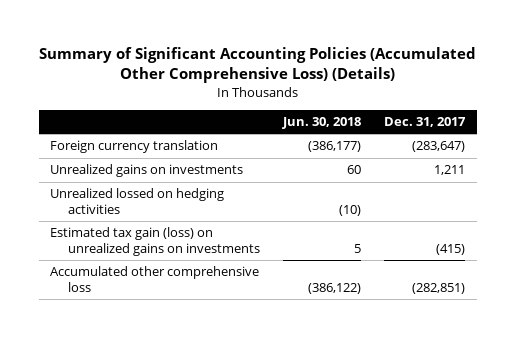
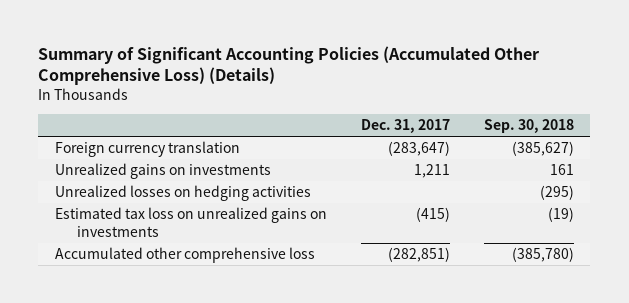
[282,117,362,130] Jun. 30, 2018 -> none
none -> [483,119,574,134] Sep. 30, 2018
[50,188,225,215] Unrealized lossed on hedging activities -> [55,185,312,202] Unrealized losses on hedging activities
[50,227,260,257] Estimated tax gain (loss) on unrealized gains on investments -> [55,207,328,237] Estimated tax loss on unrealized gains on investments

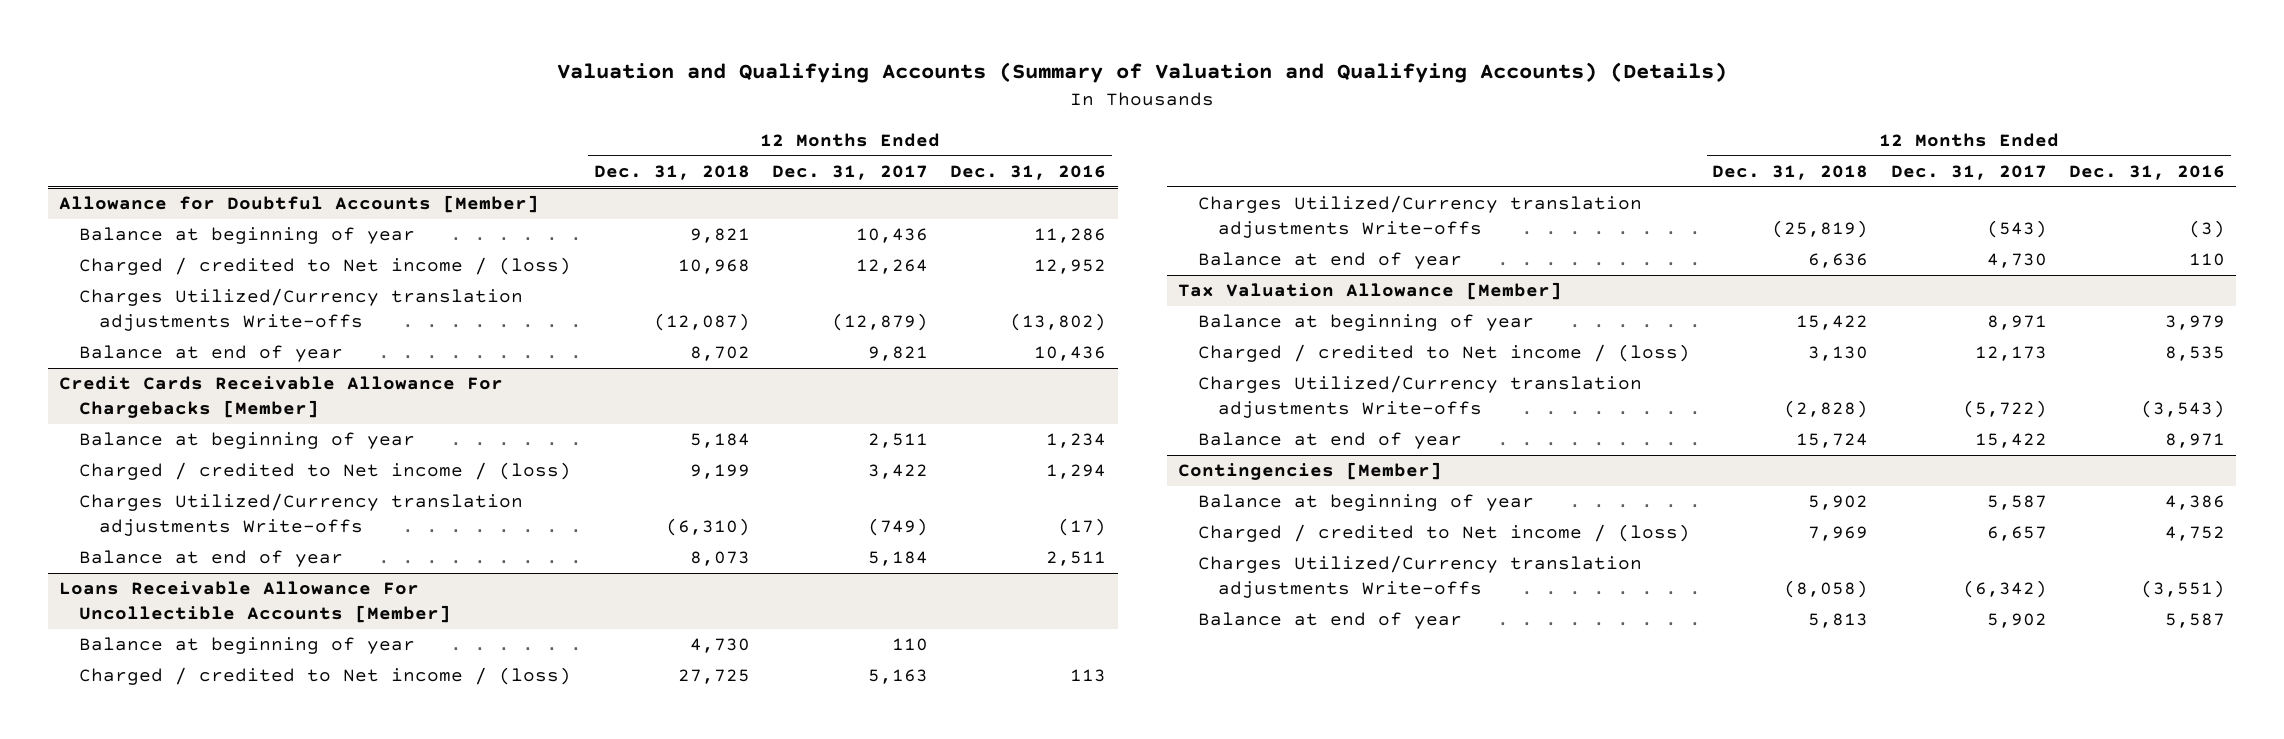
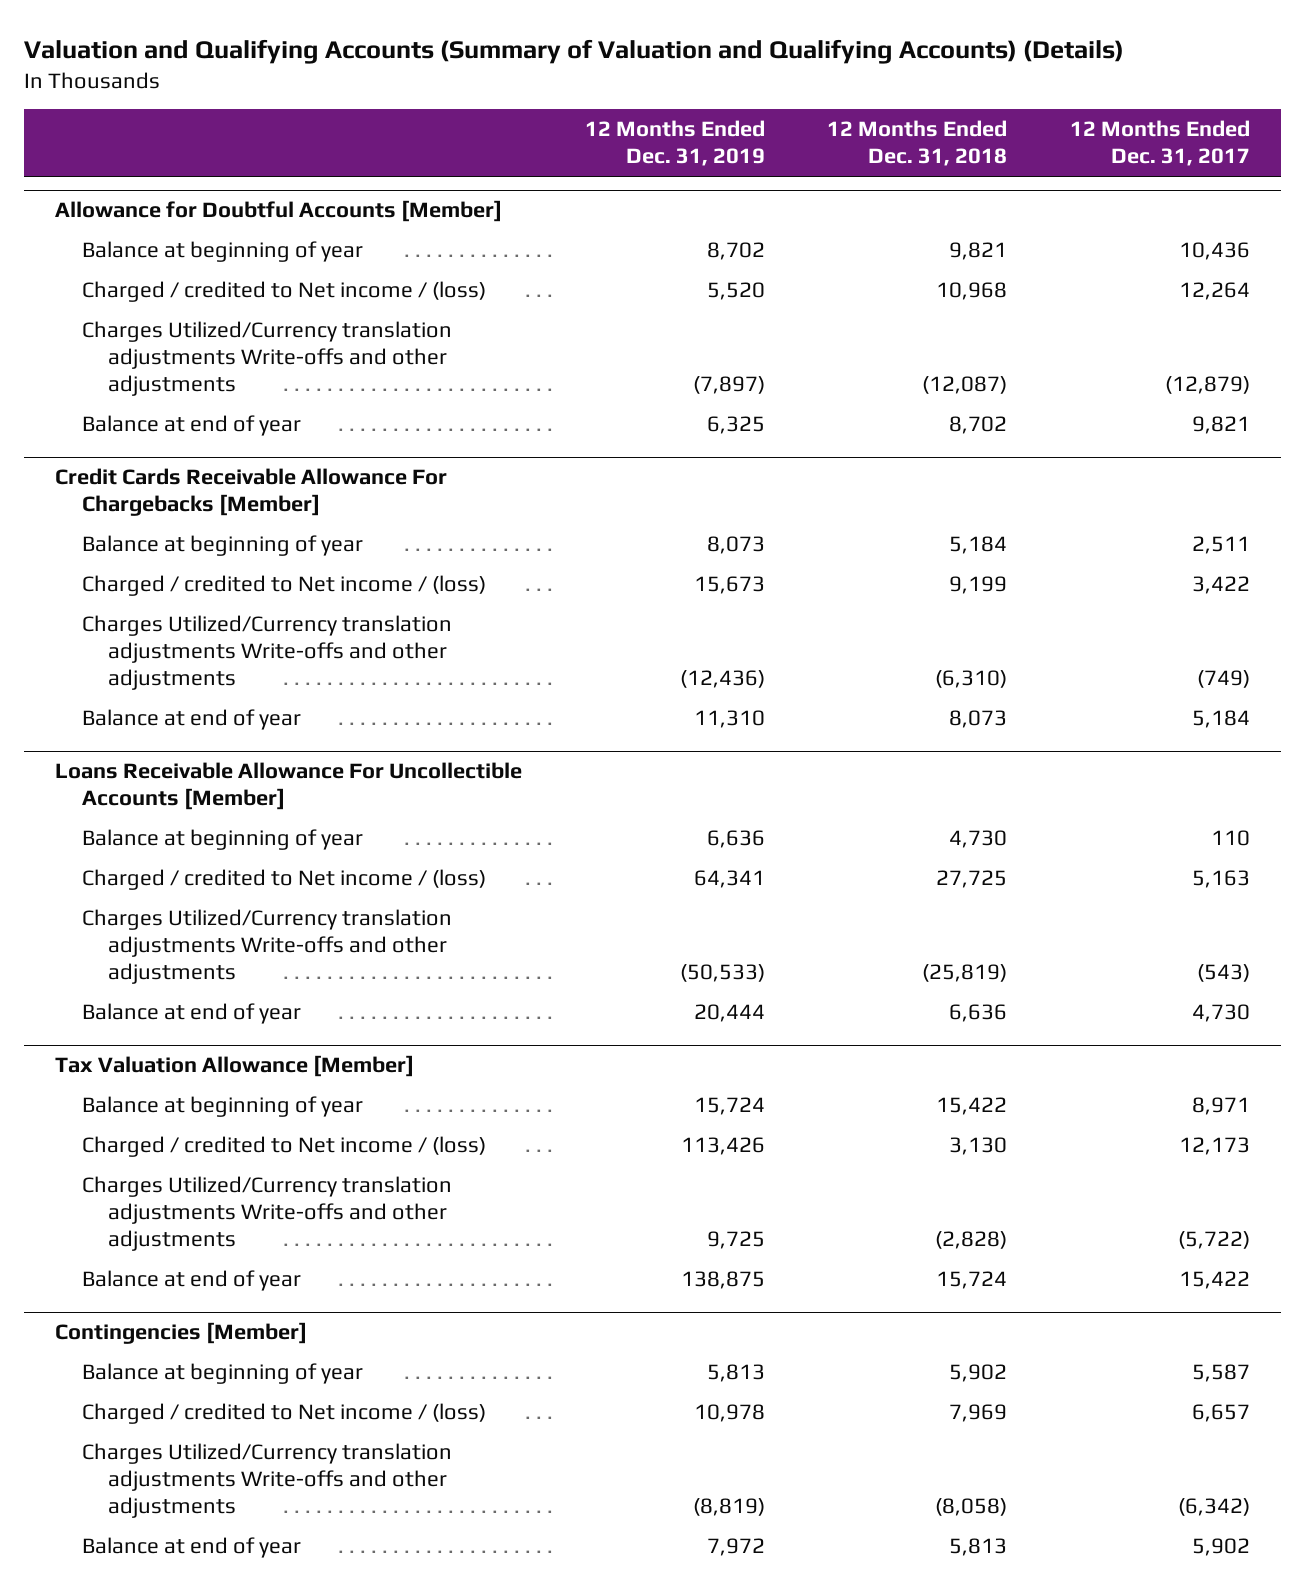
[950,164,1107,180] Dec. 31, 2016 -> none
none -> [584,120,765,167] 12 Months Ended Dec. 31, 2019
[79,288,524,332] Charges Utilized/Currency translation adjustments Write-offs -> [81,320,452,396] Charges Utilized/Currency translation adjustments Write-offs and other adjustments
[79,493,524,537] Charges Utilized/Currency translation adjustments Write-offs -> [81,614,452,690] Charges Utilized/Currency translation adjustments Write-offs and other adjustments
[1197,195,1642,239] Charges Utilized/Currency translation adjustments Write-offs -> [81,908,452,984] Charges Utilized/Currency translation adjustments Write-offs and other adjustments
[1197,375,1642,419] Charges Utilized/Currency translation adjustments Write-offs -> [81,1175,452,1251] Charges Utilized/Currency translation adjustments Write-offs and other adjustments
[1197,555,1642,599] Charges Utilized/Currency translation adjustments Write-offs -> [81,1442,452,1518] Charges Utilized/Currency translation adjustments Write-offs and other adjustments

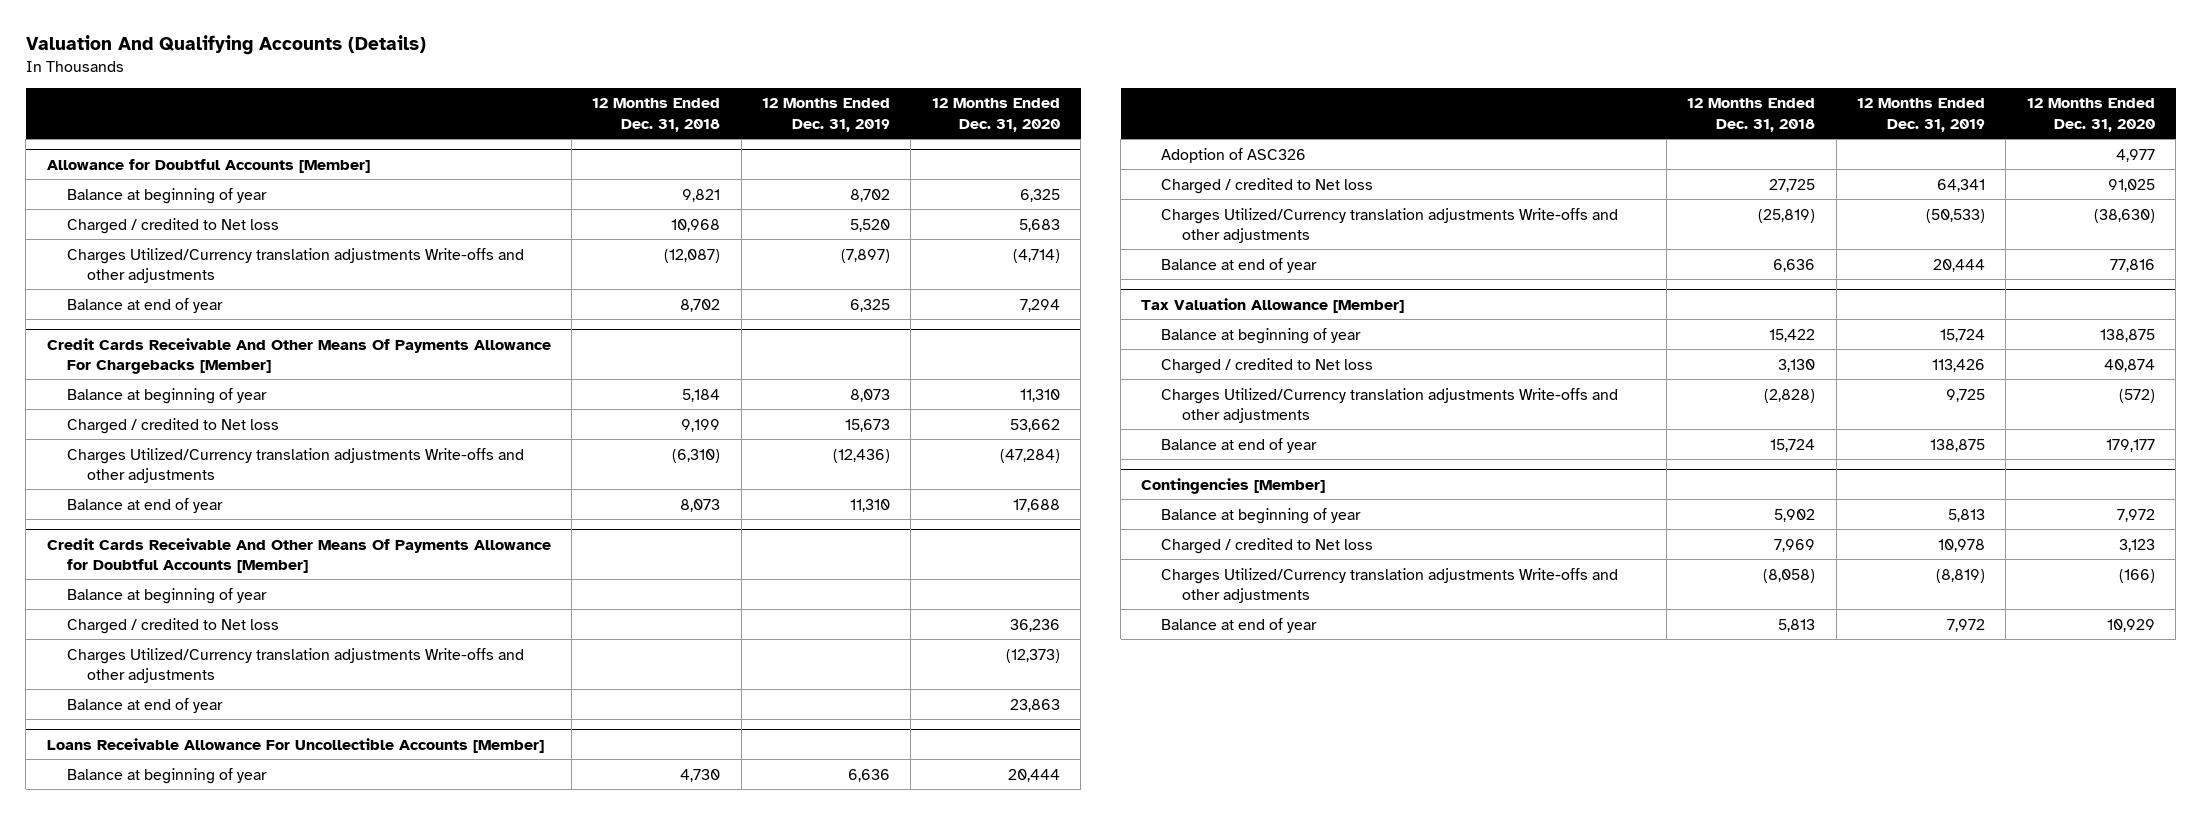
[23,38,1124,64] Valuation and Qualifying Accounts (Summary of Valuation and Qualifying Accounts) (Details) -> [25,35,426,56] Valuation And Qualifying Accounts (Details)
[1069,120,1250,167] 12 Months Ended Dec. 31, 2017 -> none
none -> [931,98,1060,132] 12 Months Ended Dec. 31, 2020
[81,280,486,302] Charged / credited to Net income / (loss) -> [66,217,279,234] Charged / credited to Net loss
[55,468,448,517] Credit Cards Receivable Allowance For Chargebacks [Member] -> [46,337,551,374] Credit Cards Receivable And Other Means Of Payments Allowance For Chargebacks [Member]
[81,574,486,596] Charged / credited to Net income / (loss) -> [66,417,279,434] Charged / credited to Net loss
none -> [46,537,551,573] Credit Cards Receivable And Other Means Of Payments Allowance for Doubtful Accounts [Member]
none -> [66,587,267,604] Balance at beginning of year
none -> [66,617,279,634] Charged / credited to Net loss
none -> [66,647,524,683] Charges Utilized/Currency translation adjustments Write-offs and other adjustments
none -> [66,697,223,713] Balance at end of year
none -> [1161,147,1307,163] Adoption of ASC326
[81,868,486,890] Charged / credited to Net income / (loss) -> [1161,177,1374,194] Charged / credited to Net loss
[81,1135,486,1157] Charged / credited to Net income / (loss) -> [1161,357,1374,374] Charged / credited to Net loss
[81,1402,486,1424] Charged / credited to Net income / (loss) -> [1161,537,1374,554] Charged / credited to Net loss

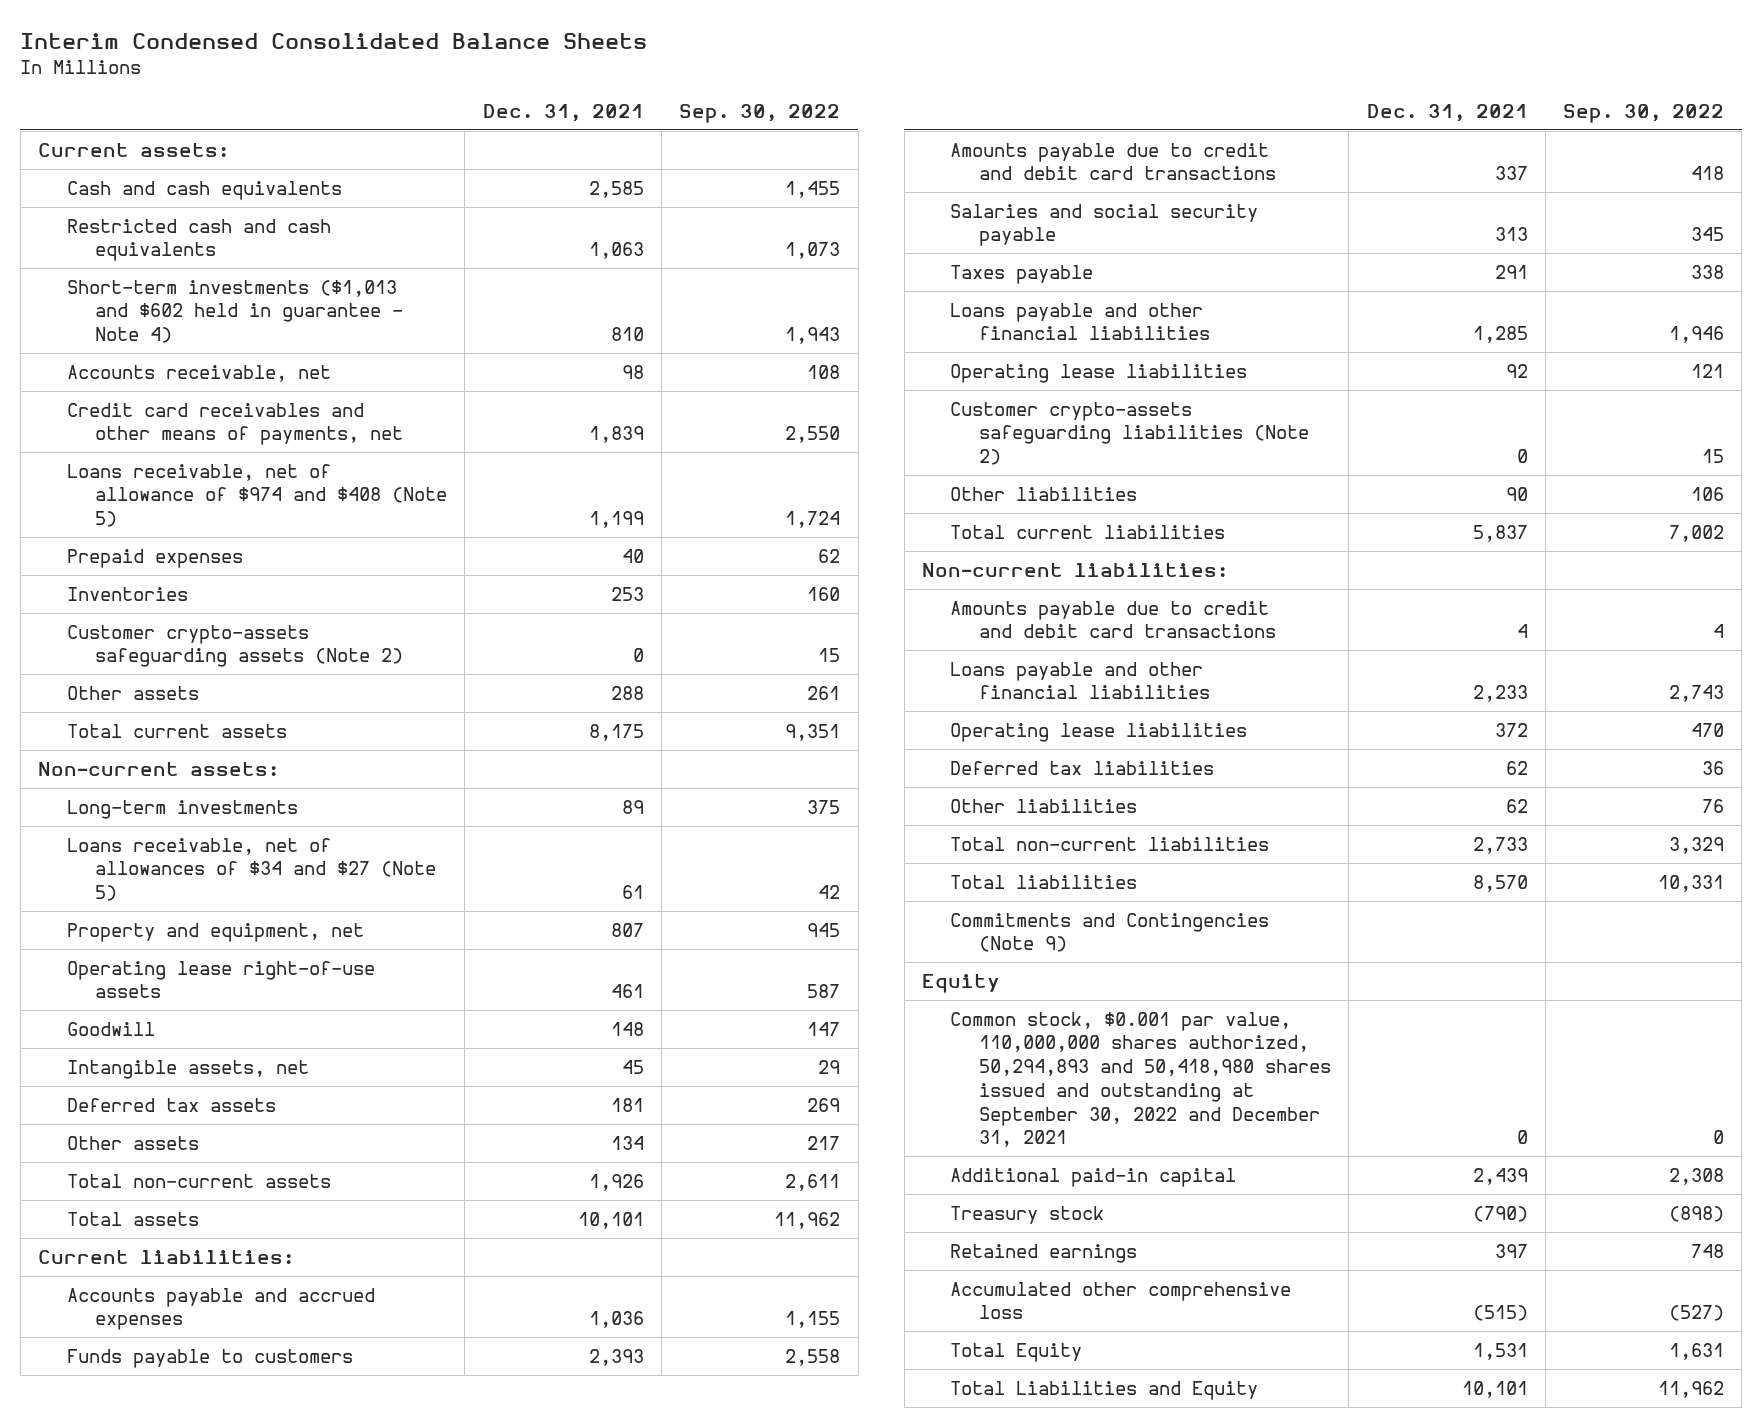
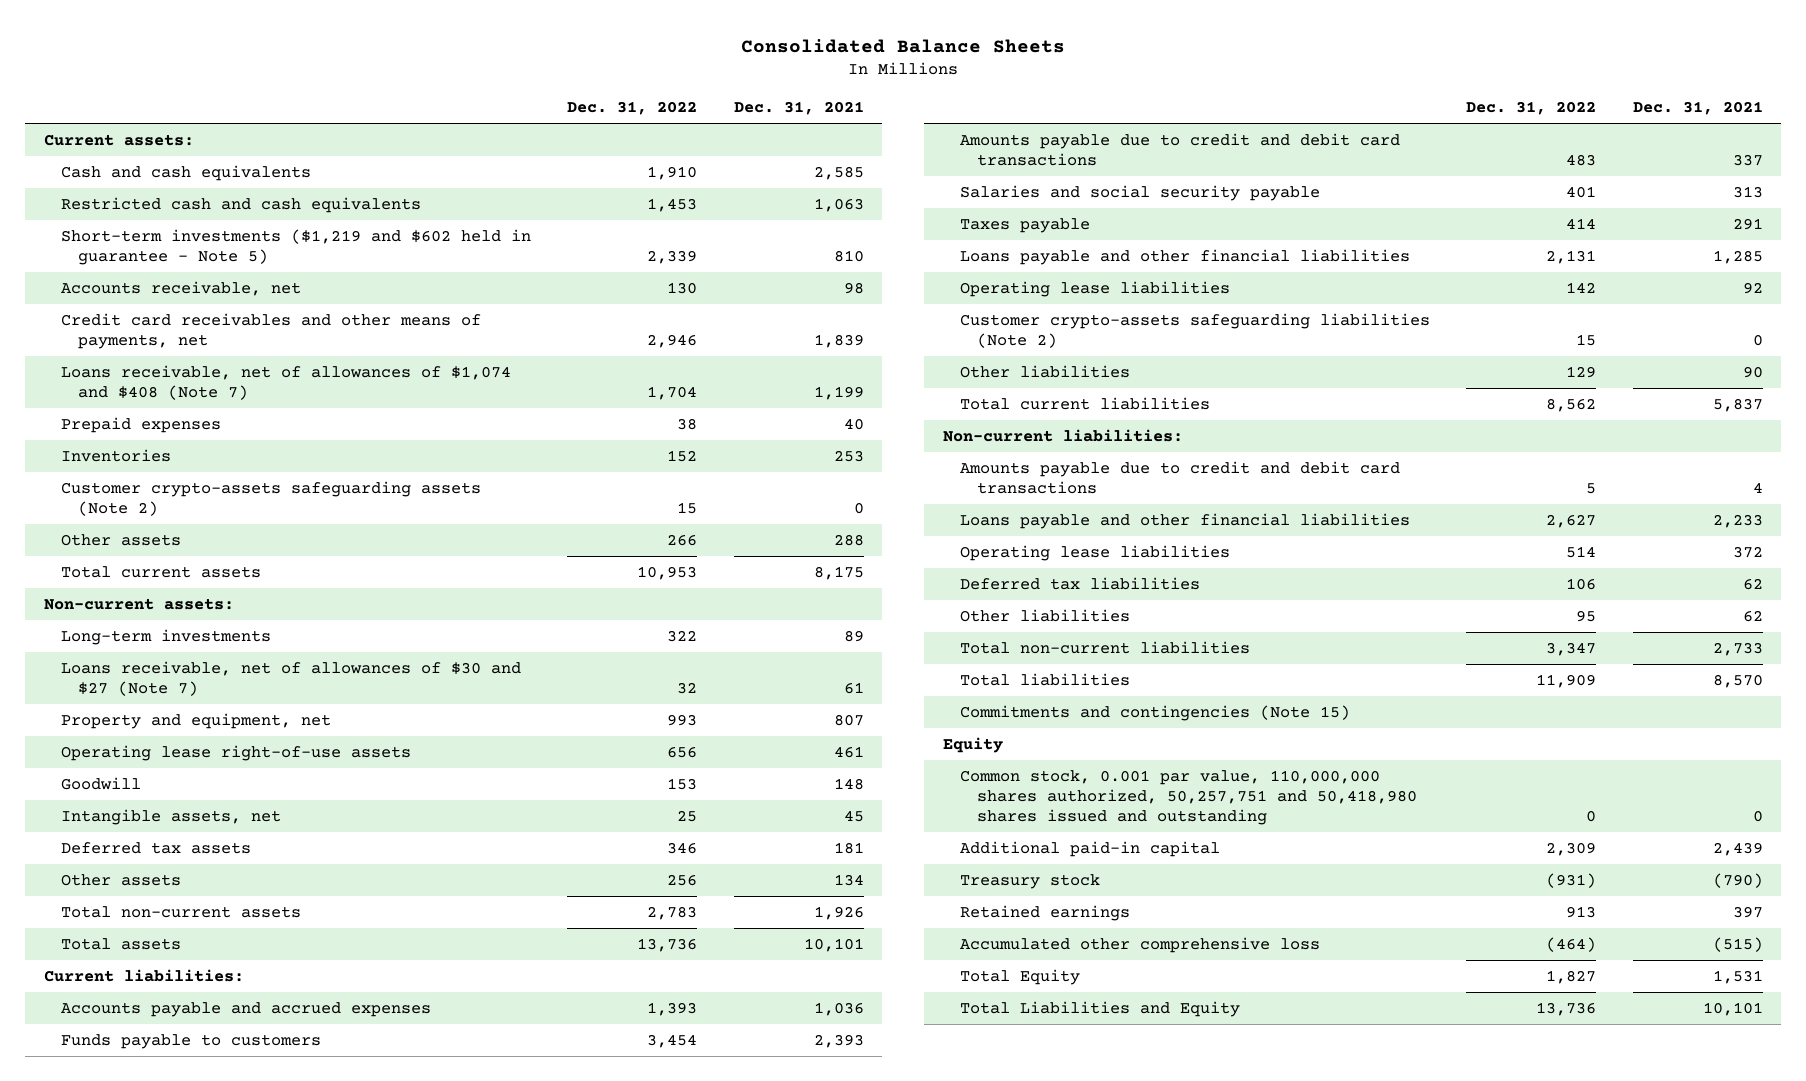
[20,32,648,49] Interim Condensed Consolidated Balance Sheets -> [741,38,1066,53] Consolidated Balance Sheets
[679,104,841,124] Sep. 30, 2022 -> none
none -> [567,101,698,116] Dec. 31, 2022
[66,279,404,344] Short-term investments ($1,013 and $602 held in guarantee - Note 4) -> [60,228,531,265] Short-term investments ($1,219 and $602 held in guarantee - Note 5)
[66,463,448,528] Loans receivable, net of allowance of $974 and $408 (Note 5) -> [60,364,511,400] Loans receivable, net of allowances of $1,074 and $408 (Note 7)
[66,837,437,902] Loans receivable, net of allowances of $34 and $27 (Note 5) -> [60,660,521,696] Loans receivable, net of allowances of $30 and $27 (Note 7)
[950,912,1270,953] Commitments and Contingencies (Note 9) -> [959,704,1350,721] Commitments and contingencies (Note 15)
[950,1011,1331,1148] Common stock, $0.001 par value, 110,000,000 shares authorized, 50,294,893 and 50,418,980 shares issued and outstanding at September 30, 2022 and December 31, 2021 -> [959,769,1417,826] Common stock, 0.001 par value, 110,000,000 shares authorized, 50,257,751 and 50,418,980 shares issued and outstanding

